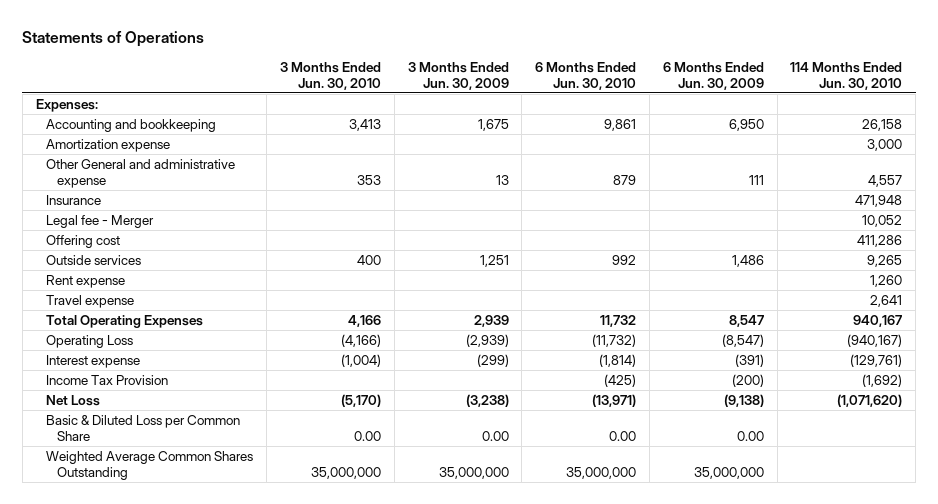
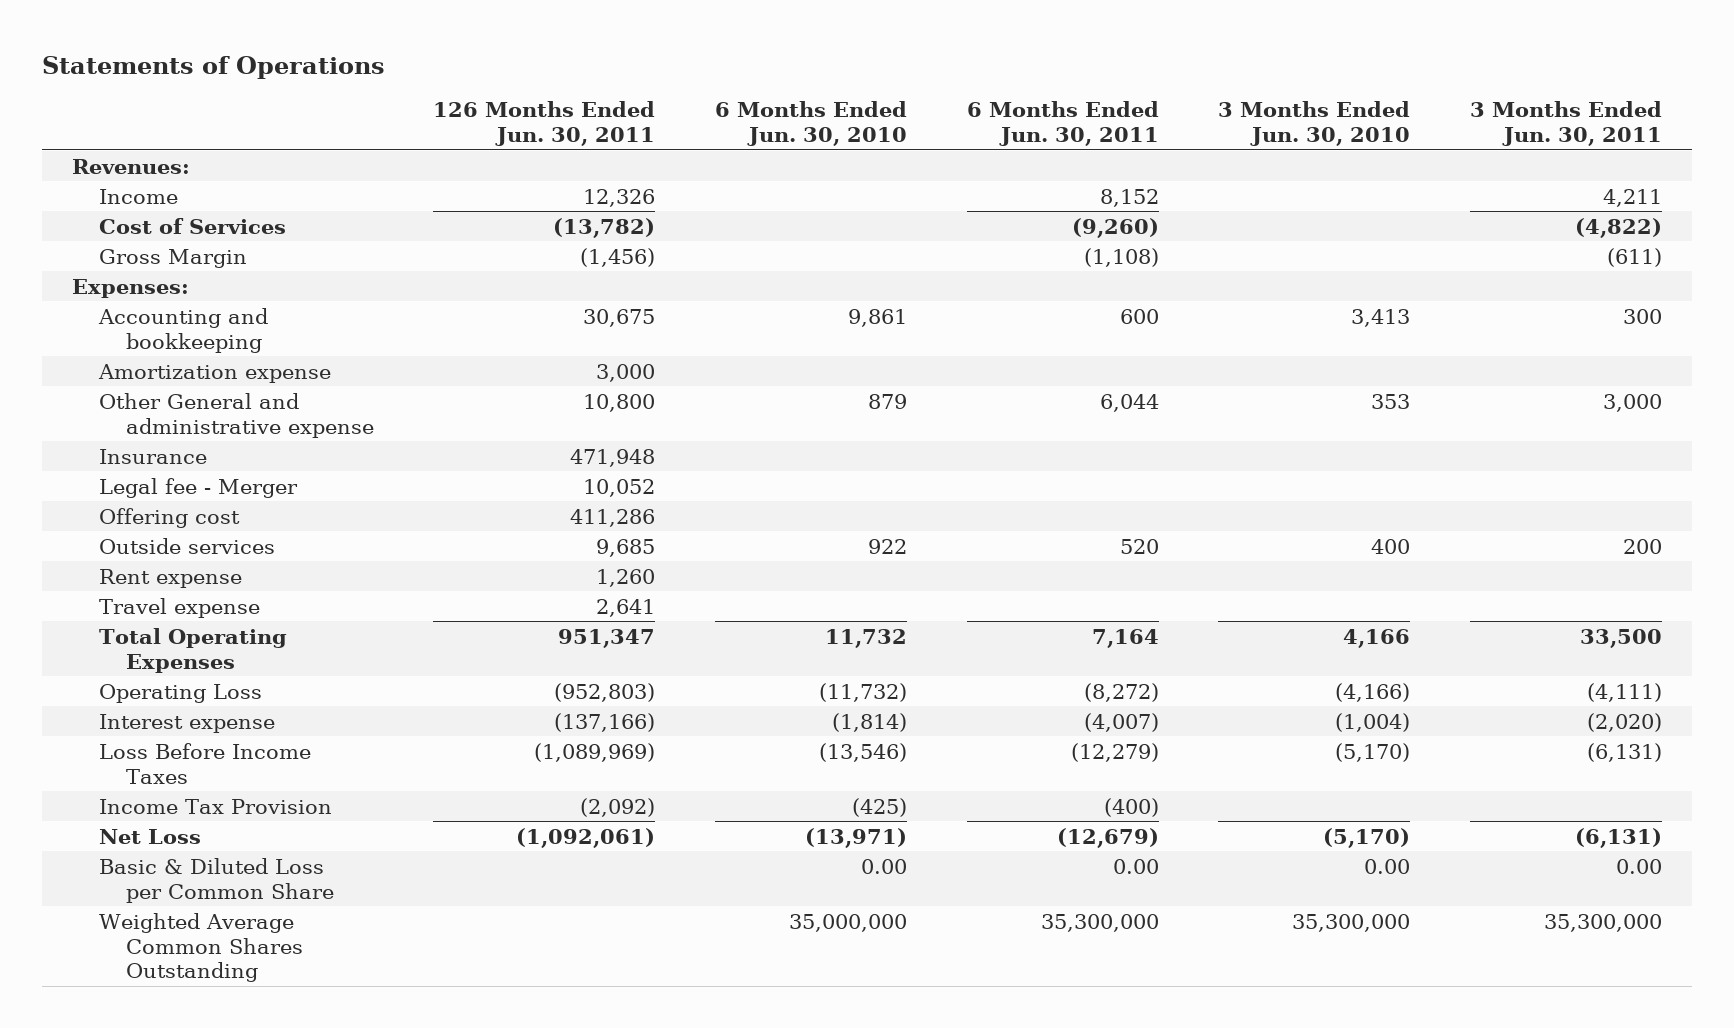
[407,61,509,90] 3 Months Ended Jun. 30, 2009 -> none
[662,61,764,90] 6 Months Ended Jun. 30, 2009 -> none
[790,61,903,90] 114 Months Ended Jun. 30, 2010 -> none
none -> [433,100,656,146] 126 Months Ended Jun. 30, 2011
none -> [966,100,1159,146] 6 Months Ended Jun. 30, 2011
none -> [1469,100,1662,146] 3 Months Ended Jun. 30, 2011
none -> [71,158,190,174] Revenues:
none -> [98,188,178,204] Income
none -> [98,217,286,234] Cost of Services
none -> [98,248,247,268] Gross Margin
[612,254,637,265] 992 -> [867,538,907,554] 922
none -> [98,742,311,784] Loss Before Income Taxes
[310,466,381,479] 35,000,000 -> [1292,913,1411,932] 35,300,000

